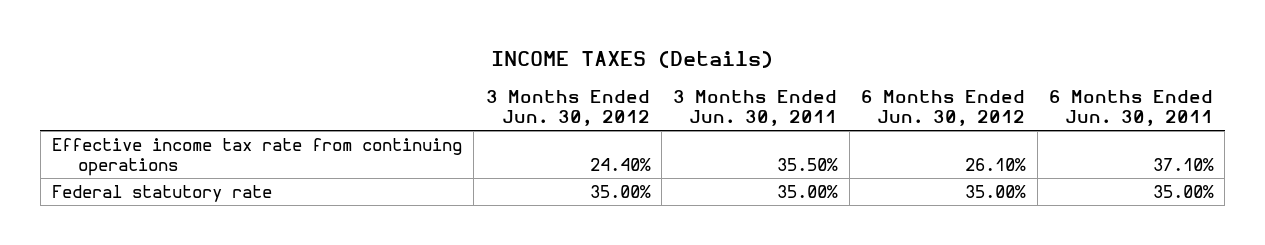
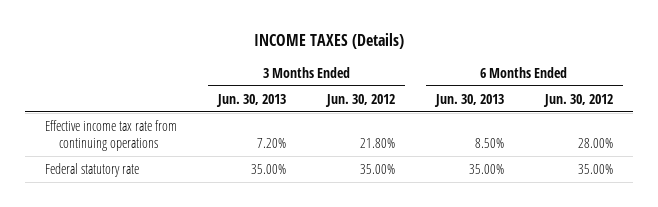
[673,90,838,127] 3 Months Ended Jun. 30, 2011 -> none
[1048,90,1213,127] 6 Months Ended Jun. 30, 2011 -> none
none -> [216,93,287,107] Jun. 30, 2013
none -> [433,93,504,107] Jun. 30, 2013
[589,157,651,171] 24.40% -> [359,137,395,148] 21.80%
[965,157,1027,171] 26.10% -> [577,137,613,148] 28.00%

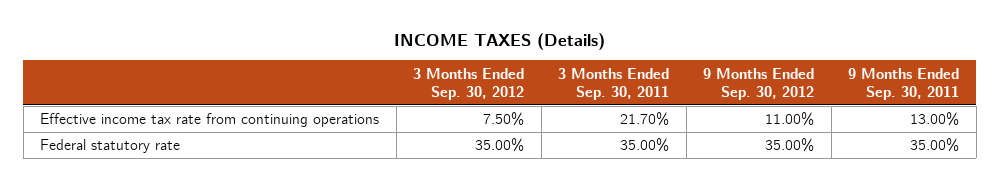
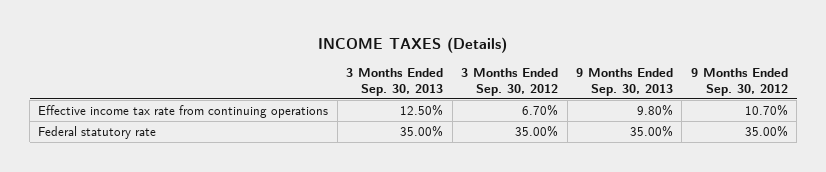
[558,67,670,100] 3 Months Ended Sep. 30, 2011 -> none
[848,67,960,100] 9 Months Ended Sep. 30, 2011 -> none
none -> [346,67,444,96] 3 Months Ended Sep. 30, 2013
none -> [575,67,673,96] 9 Months Ended Sep. 30, 2013
[483,112,525,127] 7.50% -> [522,103,559,116] 6.70%
[765,112,815,127] 11.00% -> [744,103,788,116] 10.70%

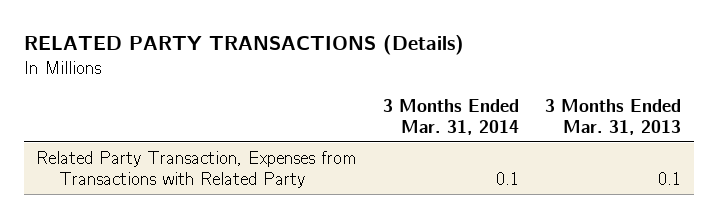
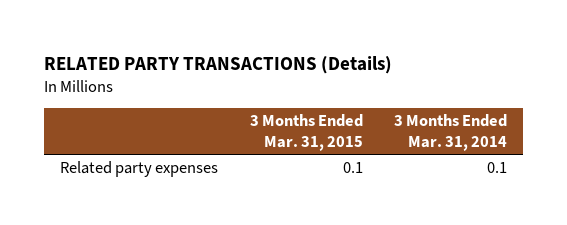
[544,98,681,136] 3 Months Ended Mar. 31, 2013 -> none
none -> [249,114,363,151] 3 Months Ended Mar. 31, 2015
[36,150,358,189] Related Party Transaction, Expenses from Transactions with Related Party -> [60,161,219,178] Related party expenses

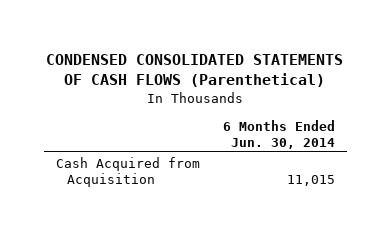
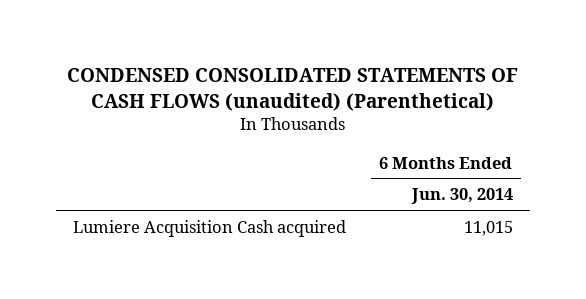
[46,53,344,88] CONDENSED CONSOLIDATED STATEMENTS OF CASH FLOWS (Parenthetical) -> [66,67,518,111] CONDENSED CONSOLIDATED STATEMENTS OF CASH FLOWS (unaudited) (Parenthetical)
[55,156,200,187] Cash Acquired from Acquisition -> [73,219,347,237] Lumiere Acquisition Cash acquired

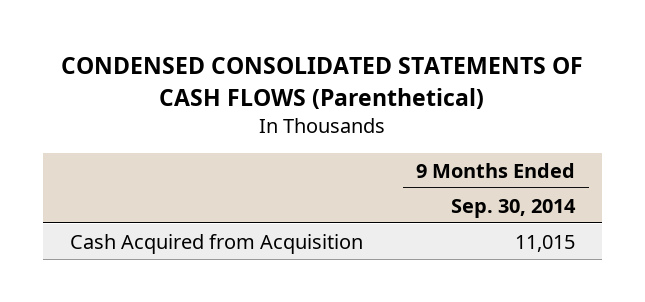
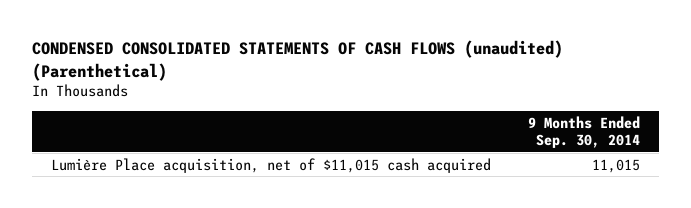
[61,57,584,109] CONDENSED CONSOLIDATED STATEMENTS OF CASH FLOWS (Parenthetical) -> [31,40,563,81] CONDENSED CONSOLIDATED STATEMENTS OF CASH FLOWS (unaudited) (Parenthetical)
[69,233,363,254] Cash Acquired from Acquisition -> [50,157,491,173] Lumière Place acquisition, net of $11,015 cash acquired

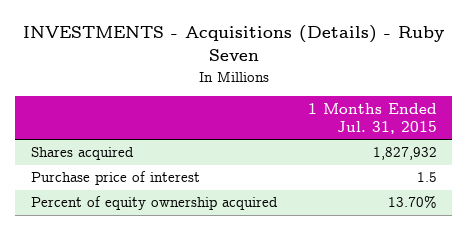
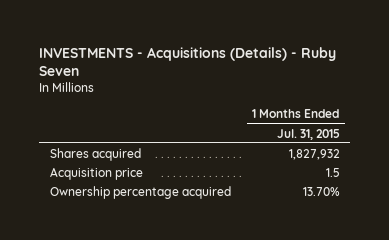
[30,171,200,186] Purchase price of interest -> [49,166,143,180] Acquisition price
[30,196,278,211] Percent of equity ownership acquired -> [49,185,231,199] Ownership percentage acquired

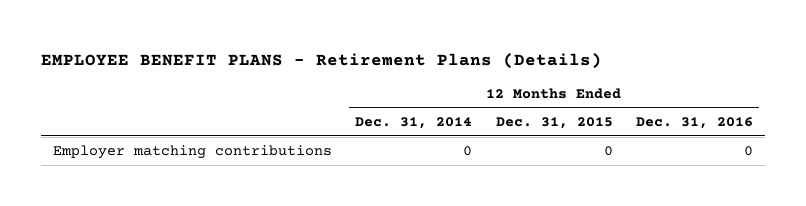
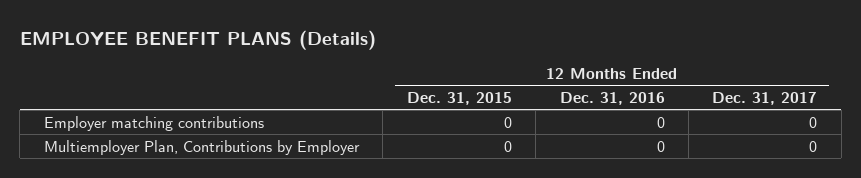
[41,52,603,69] EMPLOYEE BENEFIT PLANS - Retirement Plans (Details) -> [19,29,376,50] EMPLOYEE BENEFIT PLANS (Details)
[355,117,473,130] Dec. 31, 2014 -> none
none -> [712,91,818,105] Dec. 31, 2017
none -> [43,139,360,155] Multiemployer Plan, Contributions by Employer

